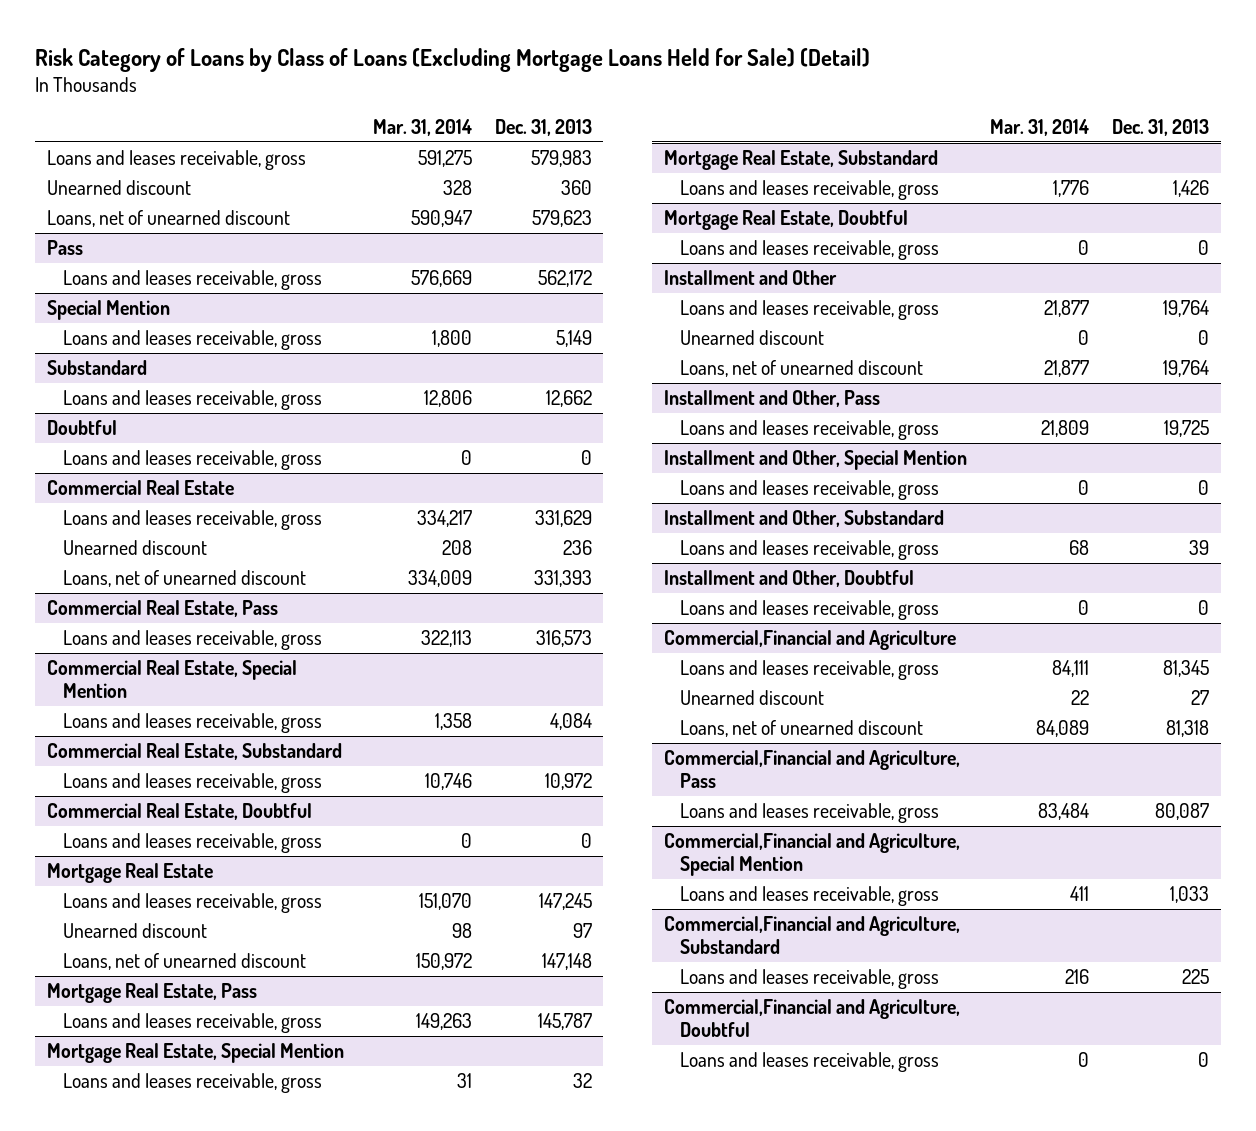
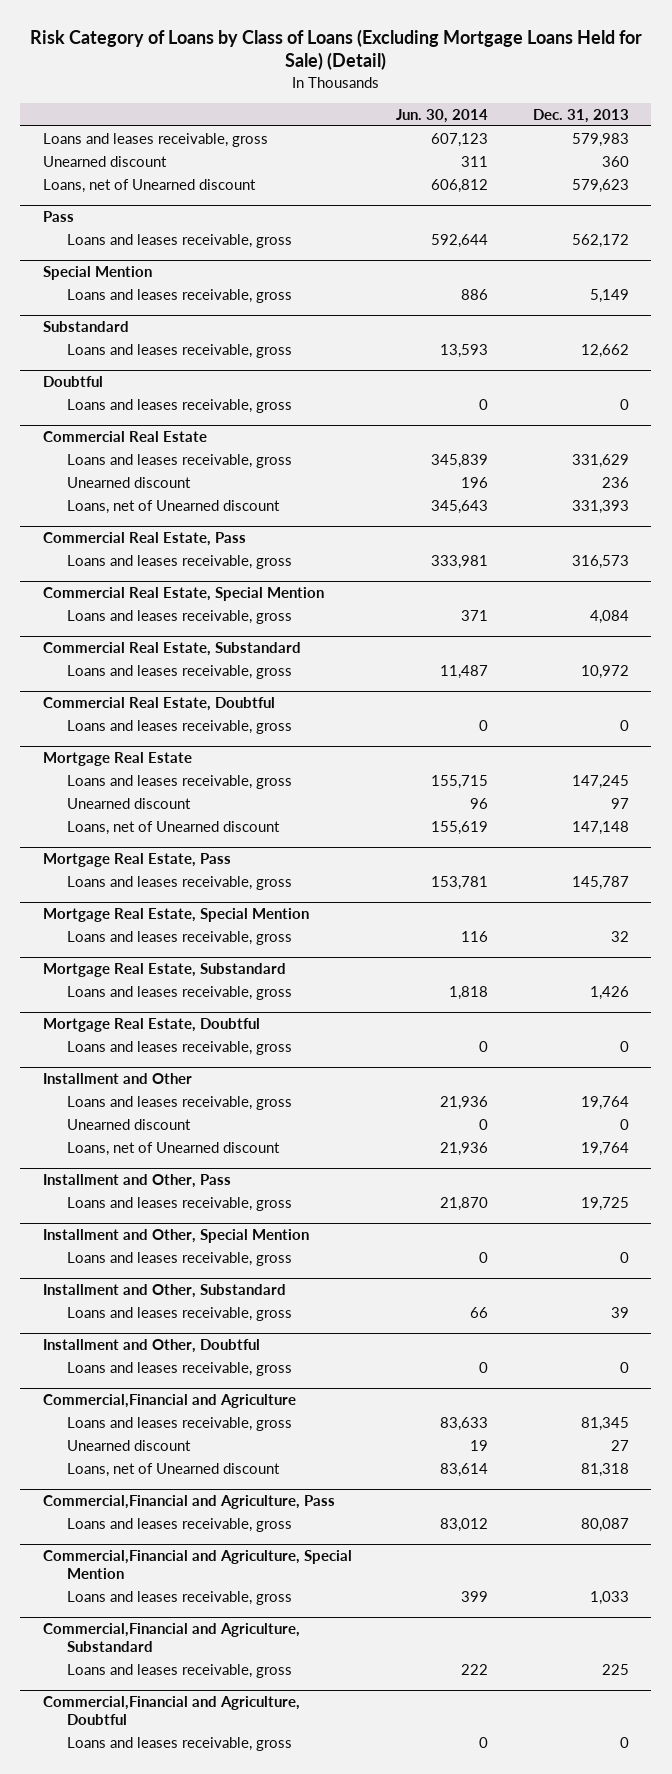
[372,118,472,136] Mar. 31, 2014 -> none
none -> [396,108,489,123] Jun. 30, 2014
[46,210,290,228] Loans, net of unearned discount -> [42,178,256,193] Loans, net of Unearned discount
[62,570,306,588] Loans, net of unearned discount -> [66,499,280,514] Loans, net of Unearned discount
[62,953,306,971] Loans, net of unearned discount -> [66,820,280,835] Loans, net of Unearned discount
[679,360,923,378] Loans, net of unearned discount -> [66,1141,280,1156] Loans, net of Unearned discount
[679,720,923,738] Loans, net of unearned discount -> [66,1462,280,1477] Loans, net of Unearned discount

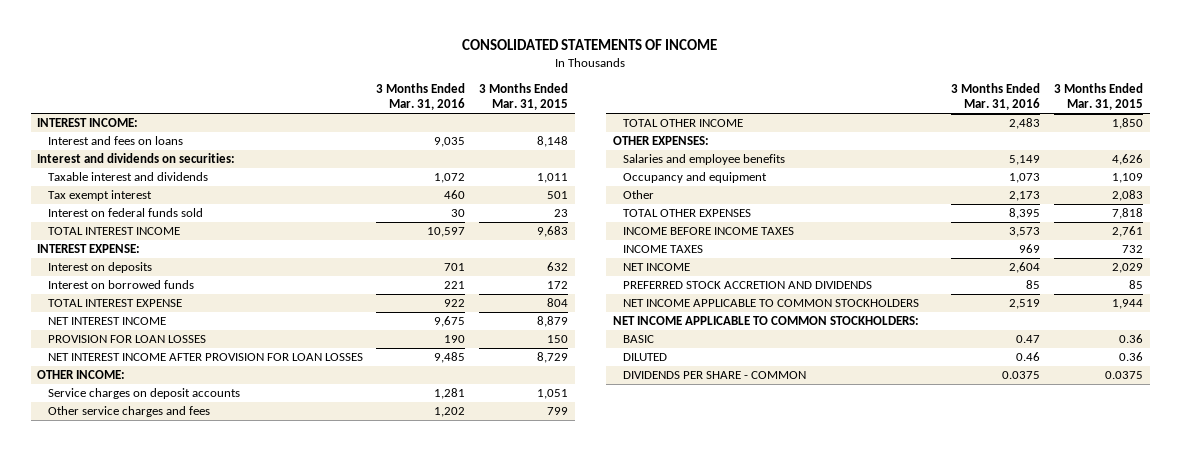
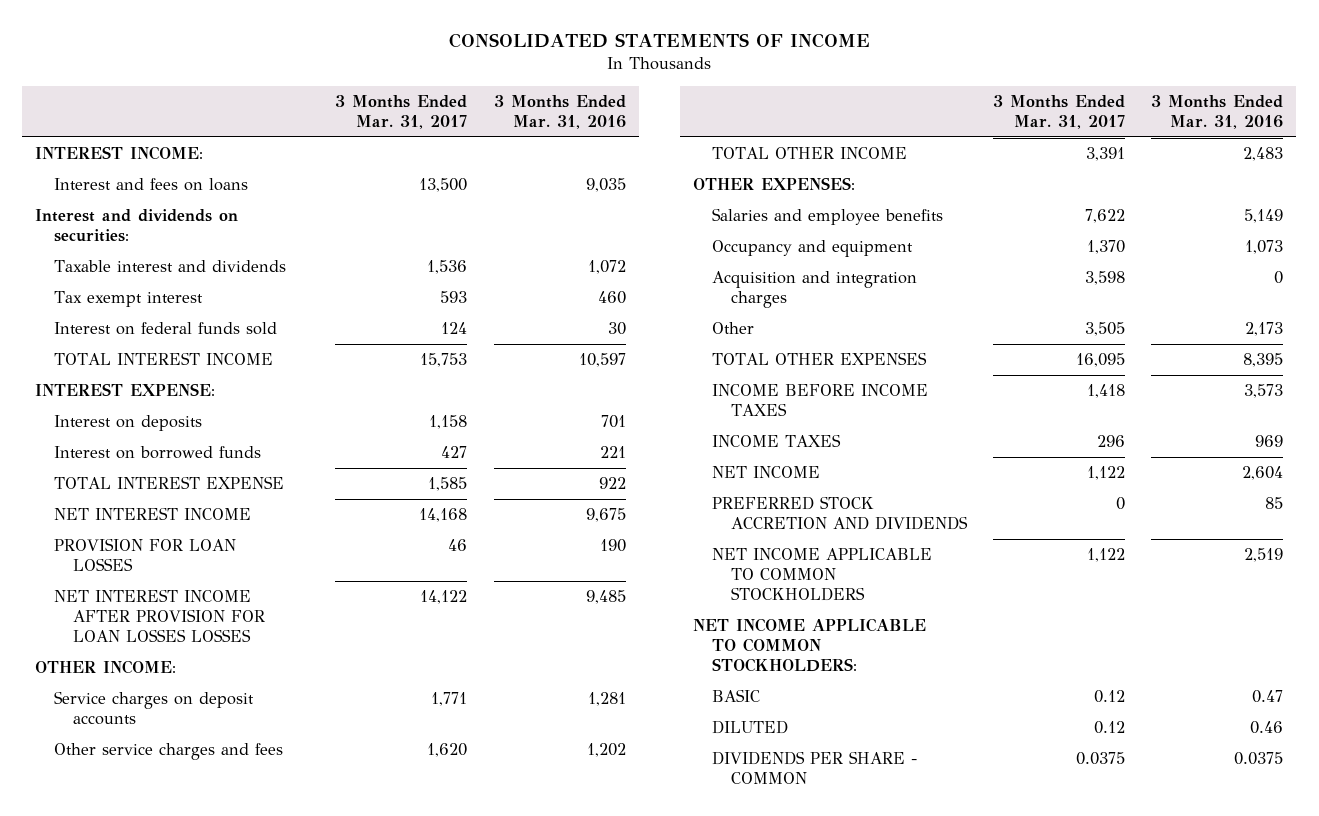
[478,82,568,111] 3 Months Ended Mar. 31, 2015 -> none
none -> [335,94,468,129] 3 Months Ended Mar. 31, 2017
[47,353,363,362] NET INTEREST INCOME AFTER PROVISION FOR LOAN LOSSES -> [54,589,266,643] NET INTEREST INCOME AFTER PROVISION FOR LOAN LOSSES LOSSES
none -> [711,271,917,309] Acquisition and integration charges

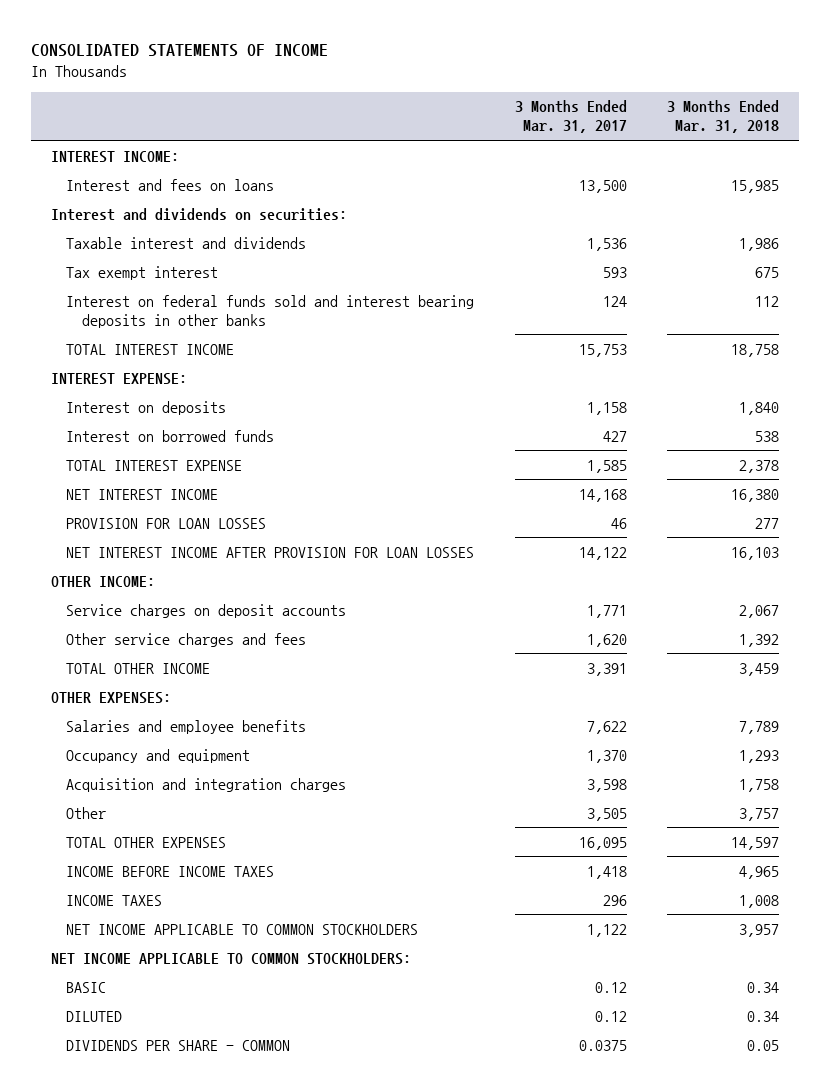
[493,94,626,129] 3 Months Ended Mar. 31, 2016 -> none
none -> [666,100,779,134] 3 Months Ended Mar. 31, 2018
[54,322,278,336] Interest on federal funds sold -> [66,294,475,328] Interest on federal funds sold and interest bearing deposits in other banks
[54,589,266,643] NET INTEREST INCOME AFTER PROVISION FOR LOAN LOSSES LOSSES -> [66,546,475,558] NET INTEREST INCOME AFTER PROVISION FOR LOAN LOSSES
[711,466,820,479] NET INCOME -> none
[711,496,968,531] PREFERRED STOCK ACCRETION AND DIVIDENDS -> none

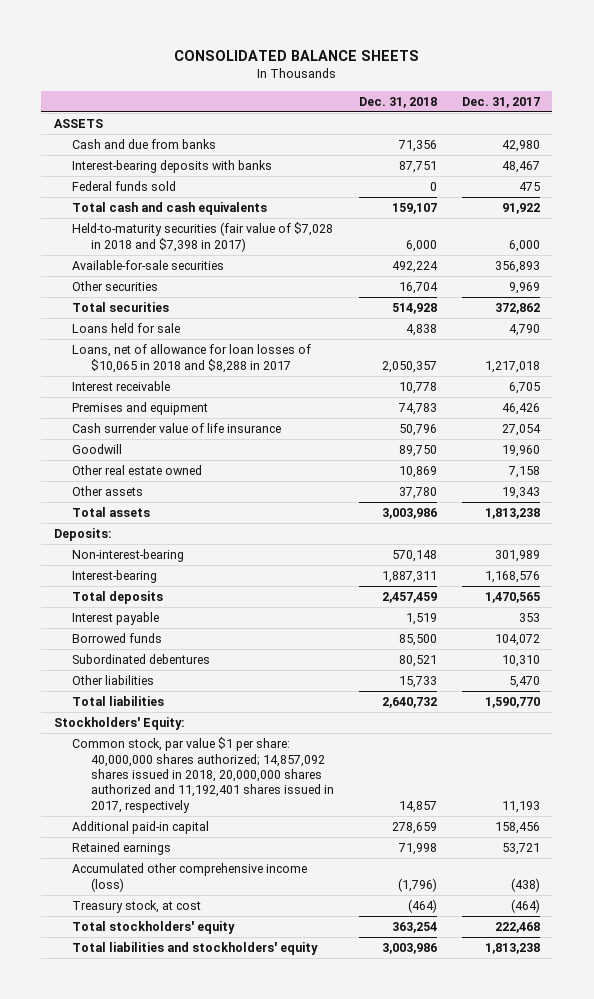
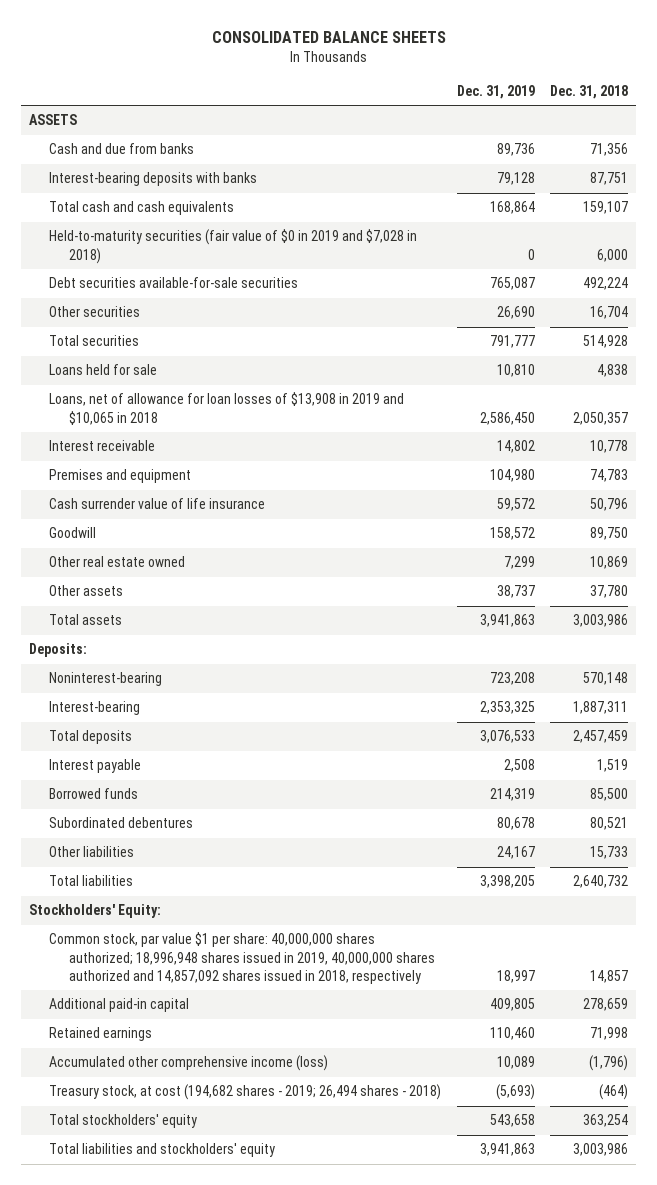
[462,96,541,108] Dec. 31, 2017 -> none
none -> [456,84,535,99] Dec. 31, 2019
[72,181,177,192] Federal funds sold -> none
[72,222,334,252] Held-to-maturity securities (fair value of $7,028 in 2018 and $7,398 in 2017) -> [48,229,417,264] Held-to-maturity securities (fair value of $0 in 2019 and $7,028 in 2018)
[72,260,225,271] Available-for-sale securities -> [48,277,298,289] Debt securities available-for-sale securities
[72,344,312,373] Loans, net of allowance for loan losses of $10,065 in 2018 and $8,288 in 2017 -> [48,392,404,425] Loans, net of allowance for loan losses of $13,908 in 2019 and $10,065 in 2018
[72,549,185,563] Non-interest-bearing -> [48,672,162,687] Noninterest-bearing
[72,737,335,813] Common stock, par value $1 per share: 40,000,000 shares authorized; 14,857,092 shares issued in 2018, 20,000,000 shares authorized and 11,192,401 shares issued in 2017, respectively -> [48,932,435,984] Common stock, par value $1 per share: 40,000,000 shares authorized; 18,996,948 shares issued in 2019, 40,000,000 shares authorized and 14,857,092 shares issued in 2018, respectively
[72,900,202,914] Treasury stock, at cost -> [48,1084,441,1101] Treasury stock, at cost (194,682 shares - 2019; 26,494 shares - 2018)

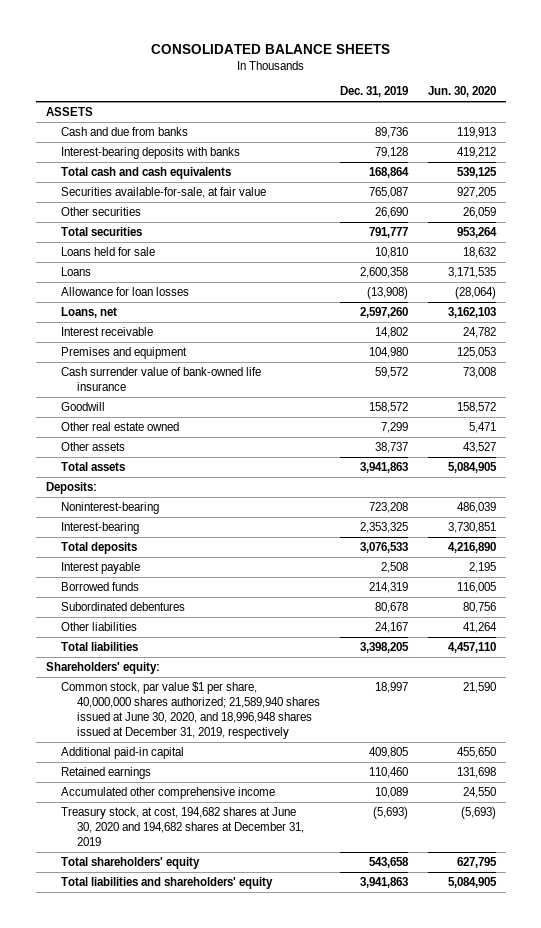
[550,84,629,99] Dec. 31, 2018 -> none
none -> [427,86,496,98] Jun. 30, 2020
[48,229,417,264] Held-to-maturity securities (fair value of $0 in 2019 and $7,028 in 2018) -> none
[48,277,298,289] Debt securities available-for-sale securities -> [61,186,267,198] Securities available-for-sale, at fair value
[48,392,404,425] Loans, net of allowance for loan losses of $13,908 in 2019 and $10,065 in 2018 -> none
none -> [61,266,92,276] Loans
none -> [61,286,190,296] Allowance for loan losses
none -> [61,306,118,318] Loans, net
[48,498,265,510] Cash surrender value of life insurance -> [61,366,262,391] Cash surrender value of bank-owned life insurance
[29,904,162,919] Stockholders' Equity: -> [45,661,160,674] Shareholders' equity:
[48,932,435,984] Common stock, par value $1 per share: 40,000,000 shares authorized; 18,996,948 shares issued in 2019, 40,000,000 shares authorized and 14,857,092 shares issued in 2018, respectively -> [61,681,320,740] Common stock, par value $1 per share, 40,000,000 shares authorized; 21,589,940 shares issued at June 30, 2020, and 18,996,948 shares issued at December 31, 2019, respectively
[48,1055,328,1072] Accumulated other comprehensive income (loss) -> [61,786,276,799] Accumulated other comprehensive income
[48,1084,441,1101] Treasury stock, at cost (194,682 shares - 2019; 26,494 shares - 2018) -> [61,806,304,847] Treasury stock, at cost, 194,682 shares at June 30, 2020 and 194,682 shares at December 31, 2019
[48,1114,197,1129] Total stockholders' equity -> [61,856,201,869] Total shareholders' equity
[48,1143,275,1158] Total liabilities and stockholders' equity -> [61,876,274,889] Total liabilities and shareholders' equity

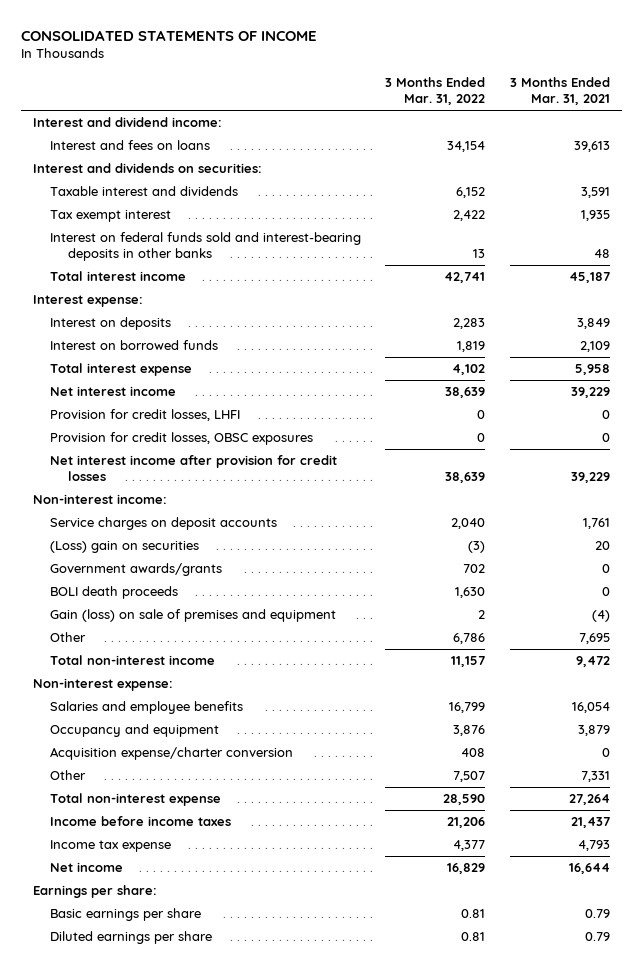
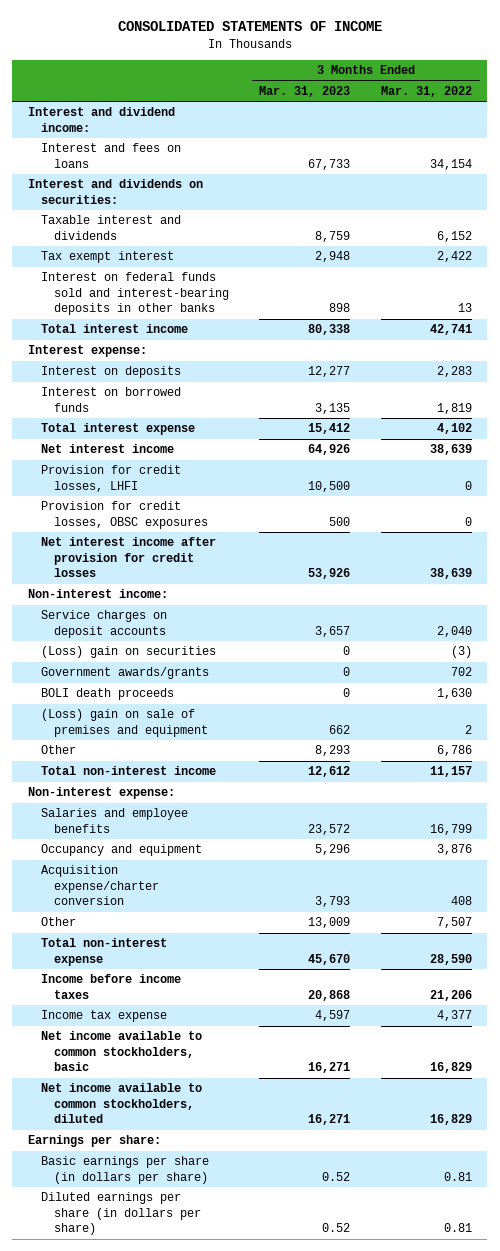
[509,77,610,106] 3 Months Ended Mar. 31, 2021 -> none
none -> [259,85,351,97] Mar. 31, 2023
[50,609,337,623] Gain (loss) on sale of premises and equipment -> [40,709,208,737] (Loss) gain on sale of premises and equipment
[50,862,124,873] Net income -> [40,1031,202,1072] Net income available to common stockholders, basic
none -> [40,1083,202,1124] Net income available to common stockholders, diluted
[50,908,202,922] Basic earnings per share -> [40,1156,209,1184] Basic earnings per share (in dollars per share)
[50,931,213,945] Diluted earnings per share -> [40,1192,201,1236] Diluted earnings per share (in dollars per share)

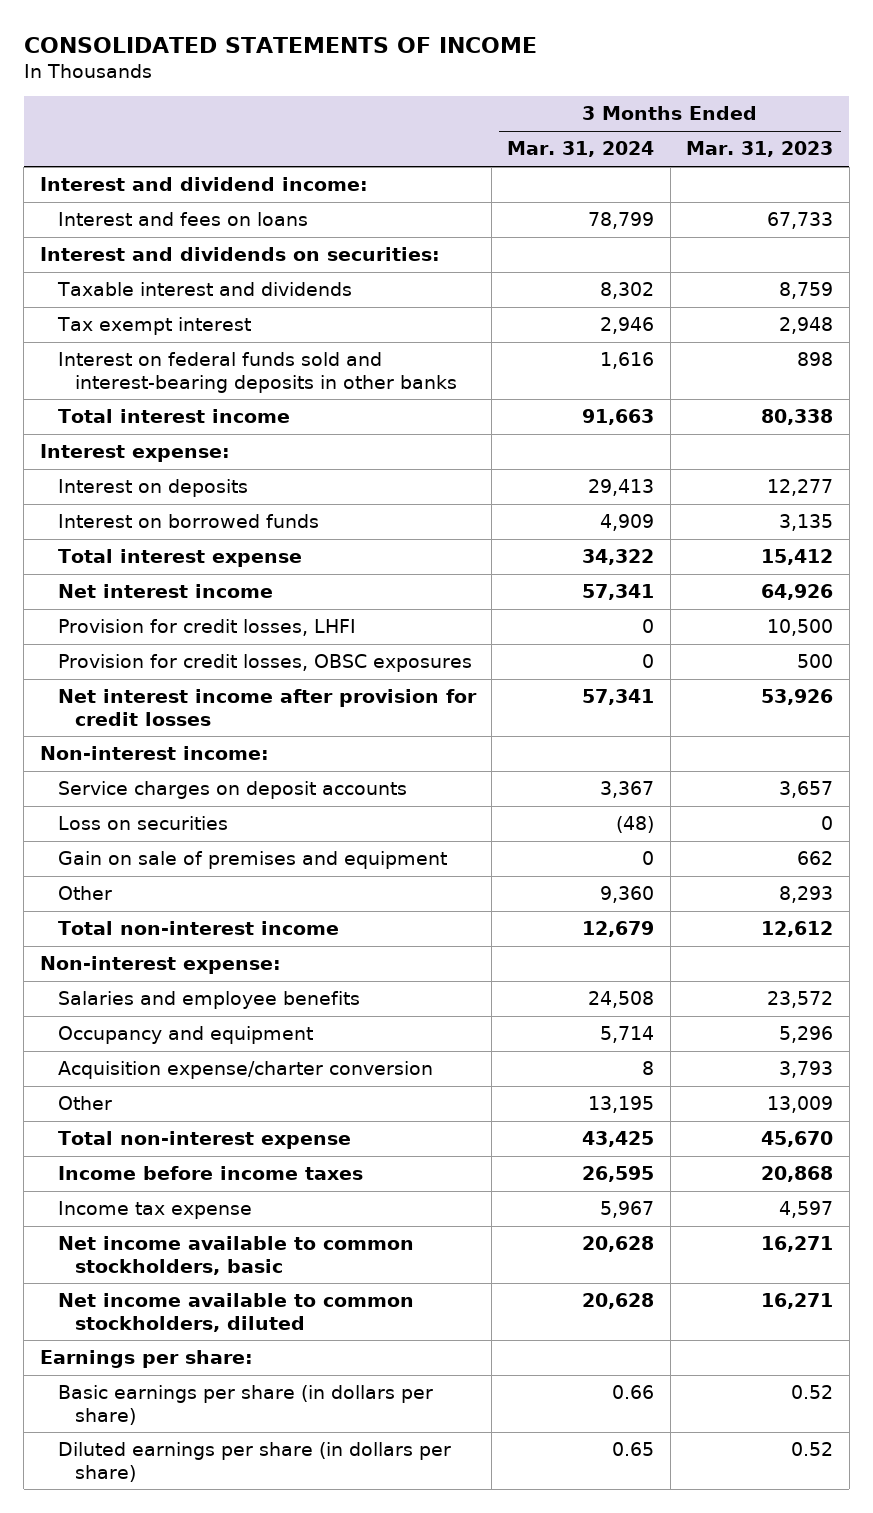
[380,85,472,97] Mar. 31, 2022 -> none
none -> [507,141,655,158] Mar. 31, 2024
[40,667,209,680] Government awards/grants -> none
[40,688,174,701] BOLI death proceeds -> none
[40,646,216,659] (Loss) gain on securities -> [57,816,228,831] Loss on securities
[40,709,208,737] (Loss) gain on sale of premises and equipment -> [57,851,447,870] Gain on sale of premises and equipment

